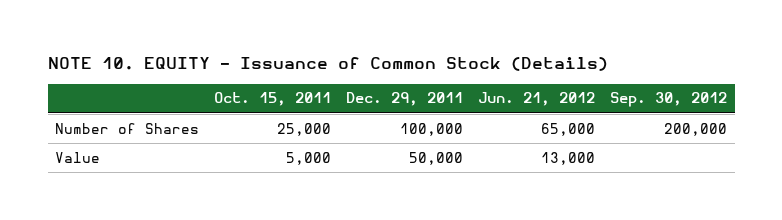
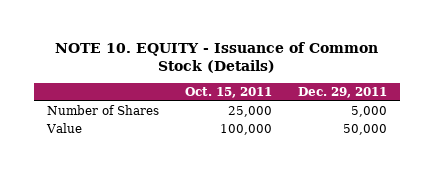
[478,92,596,107] Jun. 21, 2012 -> none
[610,92,728,108] Sep. 30, 2012 -> none
[400,122,464,136] 100,000 -> [350,106,387,118] 5,000
[286,151,332,165] 5,000 -> [220,124,273,136] 100,000

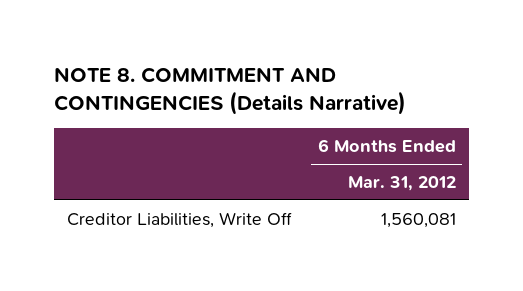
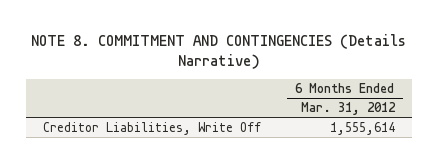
[380,213,456,229] 1,560,081 -> [329,122,395,136] 1,555,614

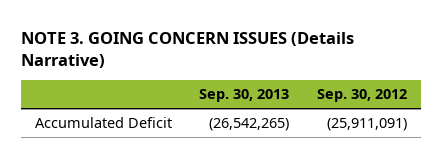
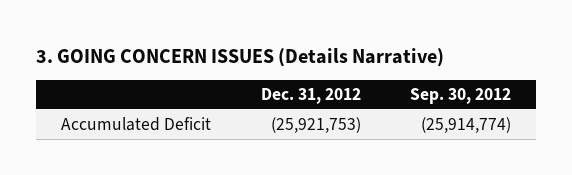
[21,31,355,68] NOTE 3. GOING CONCERN ISSUES (Details Narrative) -> [36,47,445,67] 3. GOING CONCERN ISSUES (Details Narrative)
[199,89,290,103] Sep. 30, 2013 -> none
none -> [260,88,361,105] Dec. 31, 2012
[327,118,408,132] (25,911,091) -> [421,116,512,133] (25,914,774)

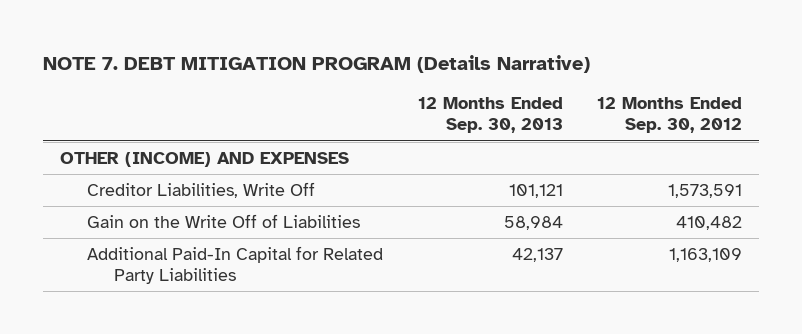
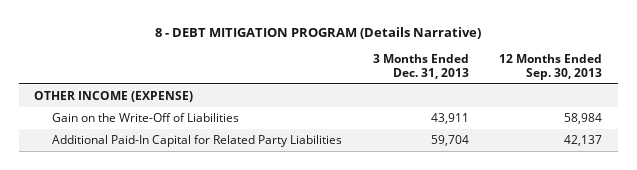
[43,54,591,73] NOTE 7. DEBT MITIGATION PROGRAM (Details Narrative) -> [155,26,482,39] 8 - DEBT MITIGATION PROGRAM (Details Narrative)
[597,96,743,134] 12 Months Ended Sep. 30, 2012 -> none
none -> [372,54,469,79] 3 Months Ended Dec. 31, 2013
[86,213,360,228] Gain on the Write Off of Liabilities -> none
[60,151,350,167] OTHER (INCOME) AND EXPENSES -> [34,91,194,103] OTHER INCOME (EXPENSE)
[86,181,315,198] Creditor Liabilities, Write Off -> [51,113,239,123] Gain on the Write-Off of Liabilities
[508,183,563,198] 101,121 -> [564,113,603,125] 58,984

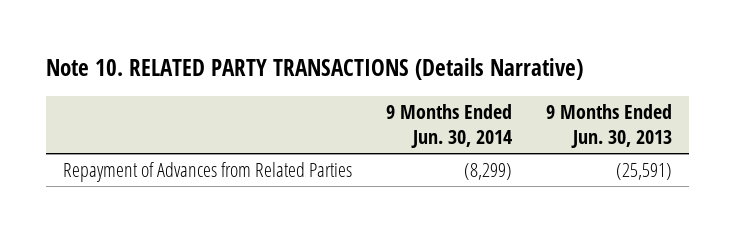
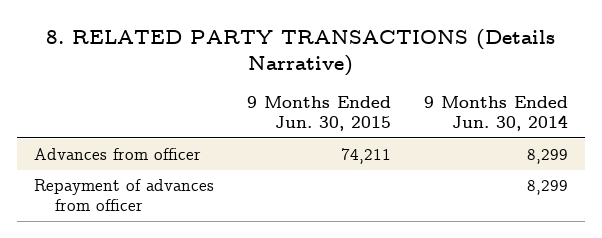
[45,58,583,81] Note 10. RELATED PARTY TRANSACTIONS (Details Narrative) -> [46,28,556,76] 8. RELATED PARTY TRANSACTIONS (Details Narrative)
[546,104,673,149] 9 Months Ended Jun. 30, 2013 -> none
none -> [247,96,392,132] 9 Months Ended Jun. 30, 2015
none -> [33,148,201,161] Advances from officer
[62,162,352,183] Repayment of Advances from Related Parties -> [33,179,214,212] Repayment of advances from officer
[464,163,513,181] (8,299) -> [527,180,569,196] 8,299

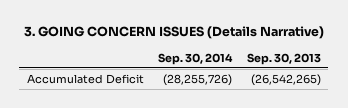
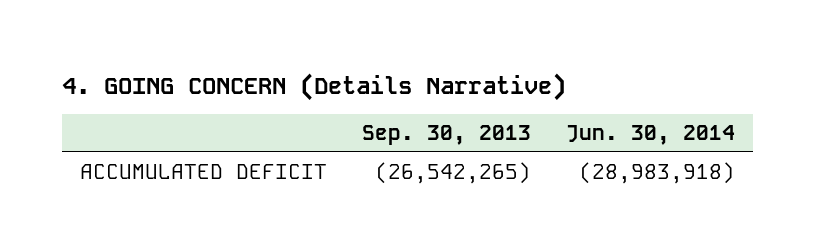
[23,26,324,40] 3. GOING CONCERN ISSUES (Details Narrative) -> [61,72,566,101] 4. GOING CONCERN (Details Narrative)
[158,52,234,65] Sep. 30, 2014 -> none
none -> [565,124,735,145] Jun. 30, 2014
[26,74,144,85] Accumulated Deficit -> [79,163,327,179] ACCUMULATED DEFICIT

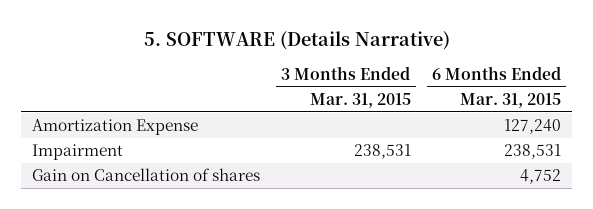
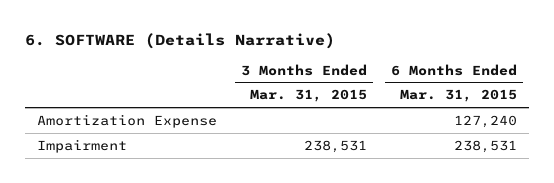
[143,30,450,50] 5. SOFTWARE (Details Narrative) -> [25,33,336,50] 6. SOFTWARE (Details Narrative)
[32,168,261,182] Gain on Cancellation of shares -> none

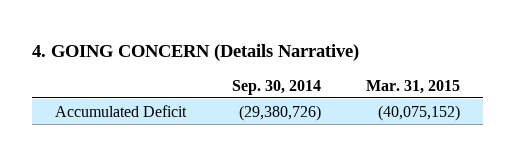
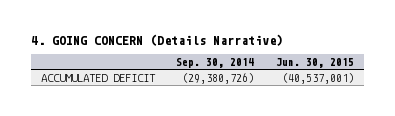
[366,79,461,94] Mar. 31, 2015 -> none
none -> [275,57,354,68] Jun. 30, 2015
[55,104,188,117] Accumulated Deficit -> [41,73,157,82] ACCUMULATED DEFICIT

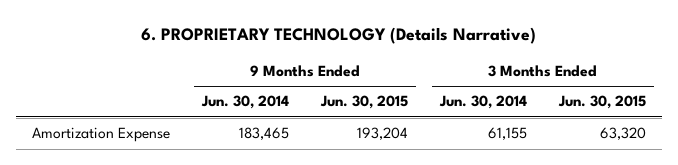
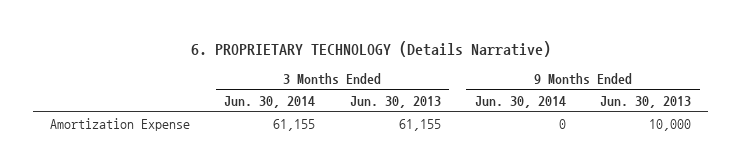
[320,95,409,110] Jun. 30, 2015 -> none
[558,95,647,110] Jun. 30, 2015 -> none
none -> [349,96,441,109] Jun. 30, 2013
none -> [600,96,692,109] Jun. 30, 2013
[239,127,290,141] 183,465 -> [558,119,566,130] 0

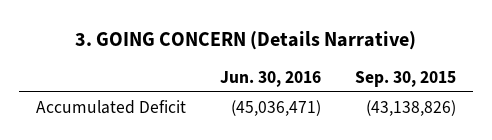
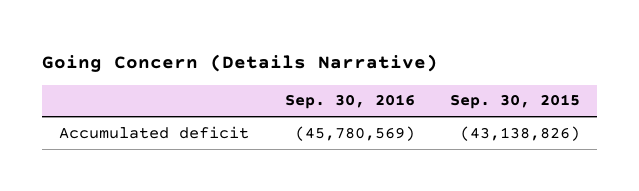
[74,31,416,51] 3. GOING CONCERN (Details Narrative) -> [41,53,438,72] Going Concern (Details Narrative)
[219,71,321,88] Jun. 30, 2016 -> none
none -> [284,94,415,110] Sep. 30, 2016
[35,99,186,114] Accumulated Deficit -> [59,125,250,139] Accumulated deficit

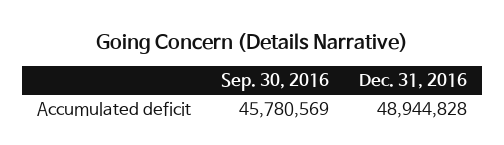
[449,94,580,110] Sep. 30, 2015 -> none
none -> [359,72,468,89] Dec. 31, 2016
[294,125,415,141] (45,780,569) -> [239,102,330,119] 45,780,569

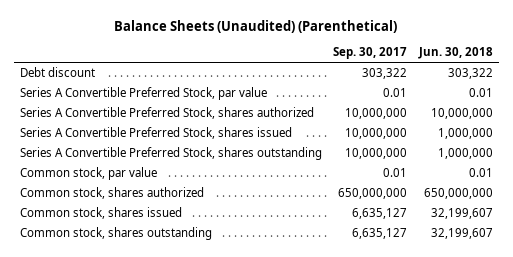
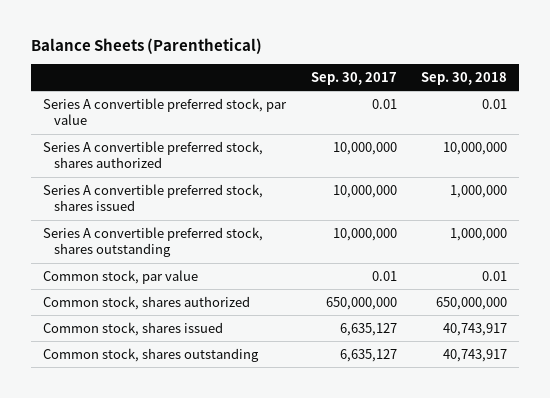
[114,20,398,34] Balance Sheets (Unaudited) (Parenthetical) -> [31,38,263,55] Balance Sheets (Parenthetical)
[418,47,494,60] Jun. 30, 2018 -> none
none -> [420,72,507,86] Sep. 30, 2018
[19,66,95,77] Debt discount -> none
[19,86,267,100] Series A Convertible Preferred Stock, par value -> [43,97,288,126] Series A convertible preferred stock, par value
[19,106,314,119] Series A Convertible Preferred Stock, shares authorized -> [43,140,264,169] Series A convertible preferred stock, shares authorized
[19,126,292,139] Series A Convertible Preferred Stock, shares issued -> [43,183,264,212] Series A convertible preferred stock, shares issued
[19,146,322,160] Series A Convertible Preferred Stock, shares outstanding -> [43,226,264,258] Series A convertible preferred stock, shares outstanding

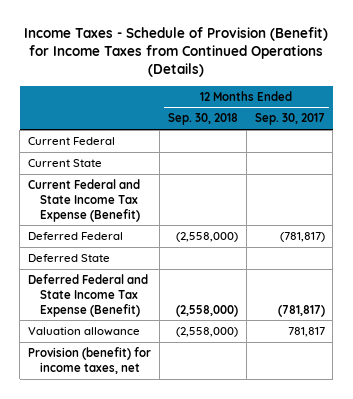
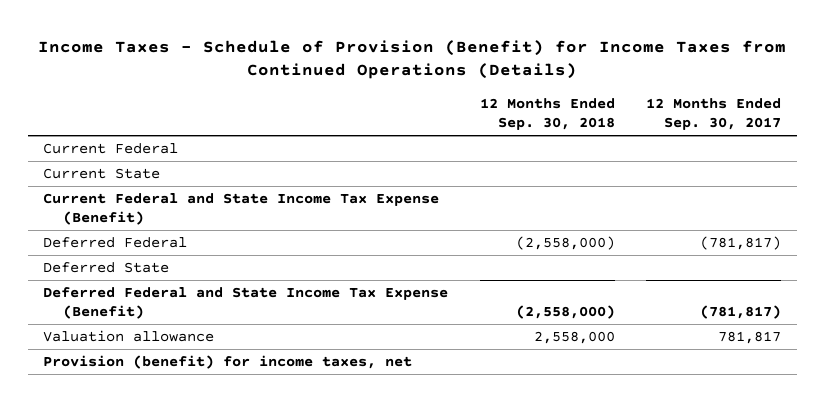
[175,327,238,338] (2,558,000) -> [533,331,615,345] 2,558,000

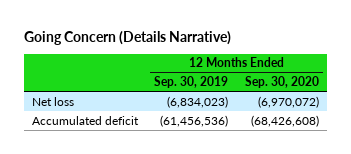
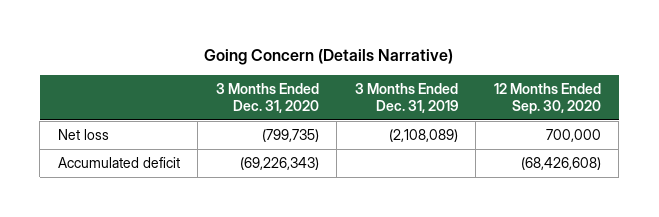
[154,76,229,89] Sep. 30, 2019 -> none
none -> [215,82,319,113] 3 Months Ended Dec. 31, 2020
none -> [354,82,458,113] 3 Months Ended Dec. 31, 2019
[257,95,319,108] (6,970,072) -> [545,128,601,142] 700,000

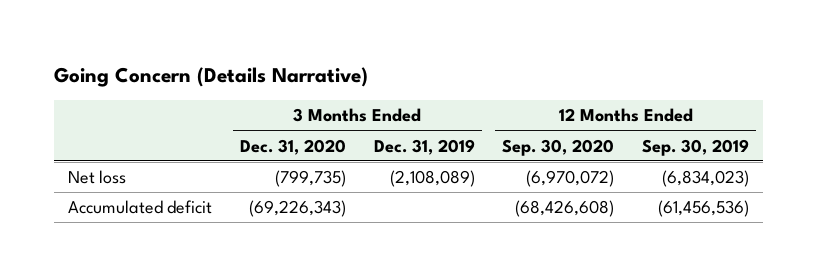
none -> [642,138,750,156] Sep. 30, 2019
[545,128,601,142] 700,000 -> [526,170,615,188] (6,970,072)

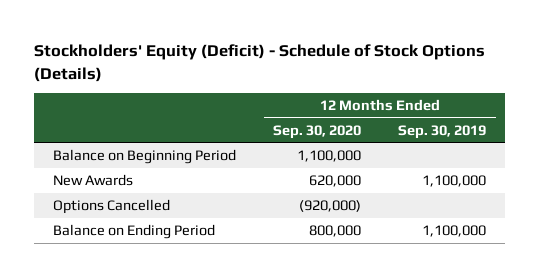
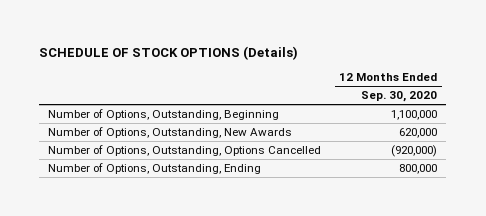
[33,44,485,82] Stockholders' Equity (Deficit) - Schedule of Stock Options (Details) -> [39,45,299,60] SCHEDULE OF STOCK OPTIONS (Details)
[398,124,487,139] Sep. 30, 2019 -> none
[52,148,236,164] Balance on Beginning Period -> [48,108,280,120] Number of Options, Outstanding, Beginning
[52,173,133,186] New Awards -> [48,126,293,138] Number of Options, Outstanding, New Awards
[52,198,170,214] Options Cancelled -> [48,144,322,156] Number of Options, Outstanding, Options Cancelled
[52,223,215,239] Balance on Ending Period -> [48,162,262,174] Number of Options, Outstanding, Ending

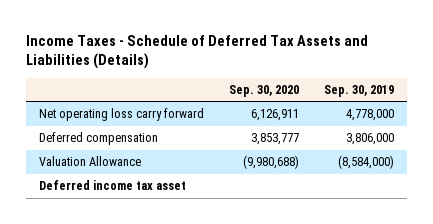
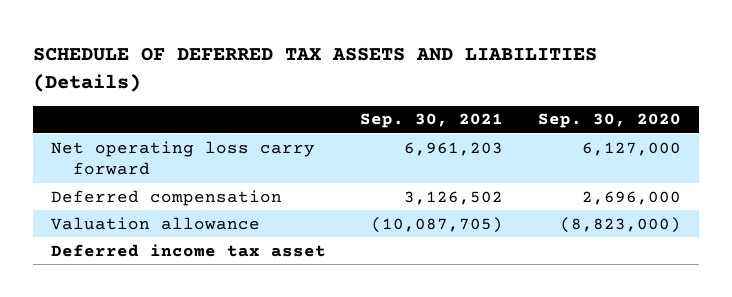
[26,34,369,70] Income Taxes - Schedule of Deferred Tax Assets and Liabilities (Details) -> [33,47,598,92] SCHEDULE OF DEFERRED TAX ASSETS AND LIABILITIES (Details)
[324,85,395,98] Sep. 30, 2019 -> none
none -> [360,113,504,129] Sep. 30, 2021
[251,109,300,122] 6,126,911 -> [582,141,682,156] 6,127,000
[251,133,300,146] 3,853,777 -> [582,190,682,205] 2,696,000
[38,156,141,167] Valuation Allowance -> [50,216,260,230] Valuation allowance
[243,155,300,170] (9,980,688) -> [560,216,682,233] (8,823,000)

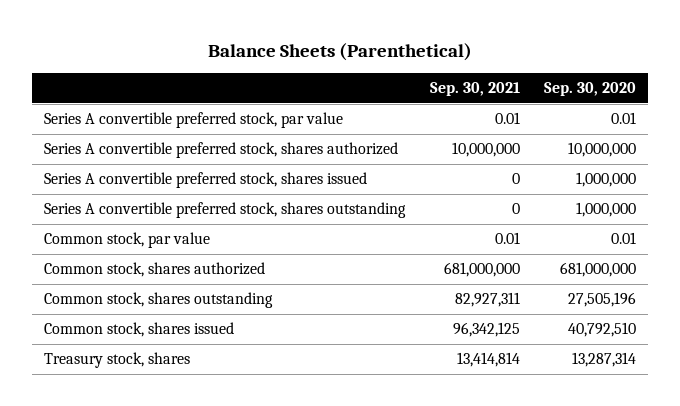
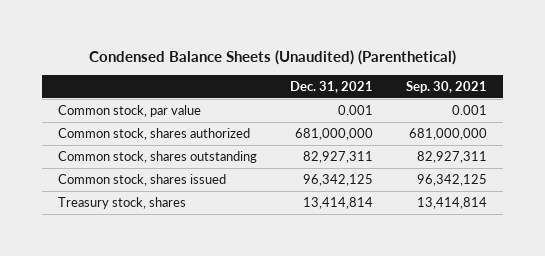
[208,43,473,62] Balance Sheets (Parenthetical) -> [88,49,456,65] Condensed Balance Sheets (Unaudited) (Parenthetical)
[543,82,636,97] Sep. 30, 2020 -> none
none -> [290,80,374,93] Dec. 31, 2021
[44,112,344,129] Series A convertible preferred stock, par value -> none
[44,142,399,159] Series A convertible preferred stock, shares authorized -> none
[44,172,368,189] Series A convertible preferred stock, shares issued -> none
[44,202,407,219] Series A convertible preferred stock, shares outstanding -> none
[494,232,520,245] 0.01 -> [451,105,487,116] 0.001

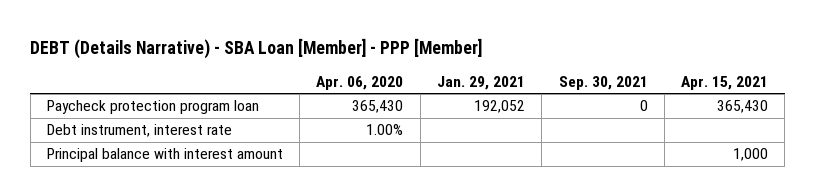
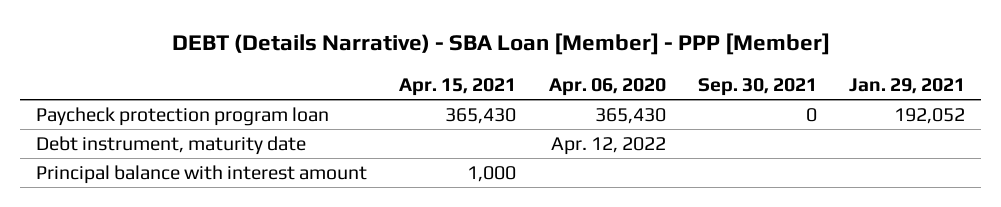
[46,124,232,138] Debt instrument, interest rate -> none
none -> [36,136,307,156] Debt instrument, maturity date

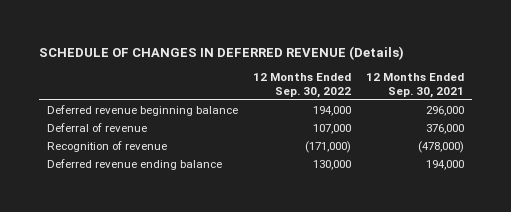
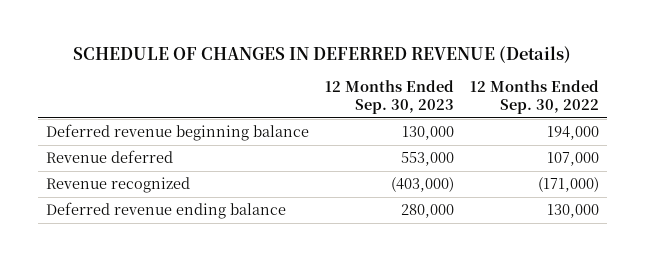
[366,73,465,98] 12 Months Ended Sep. 30, 2021 -> none
none -> [324,80,454,115] 12 Months Ended Sep. 30, 2023
[46,123,147,133] Deferral of revenue -> none
none -> [45,150,173,164] Revenue deferred
[46,141,167,153] Recognition of revenue -> [45,177,190,194] Revenue recognized

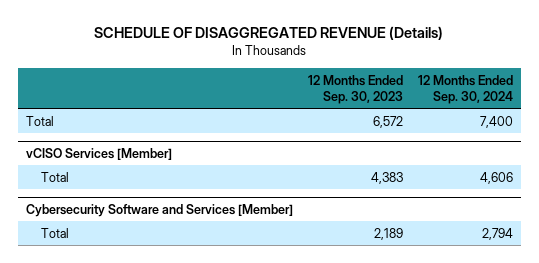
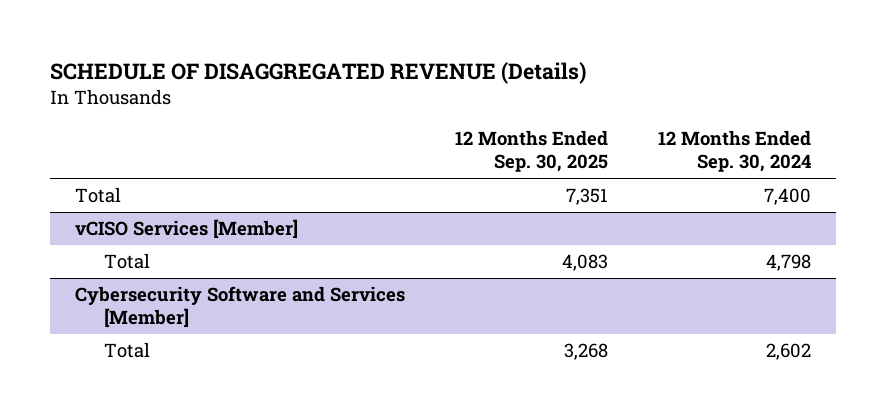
[307,74,403,104] 12 Months Ended Sep. 30, 2023 -> none
none -> [454,130,608,173] 12 Months Ended Sep. 30, 2025
[480,171,514,184] 4,606 -> [765,254,811,272] 4,798
[482,227,514,240] 2,794 -> [765,343,811,361] 2,602

